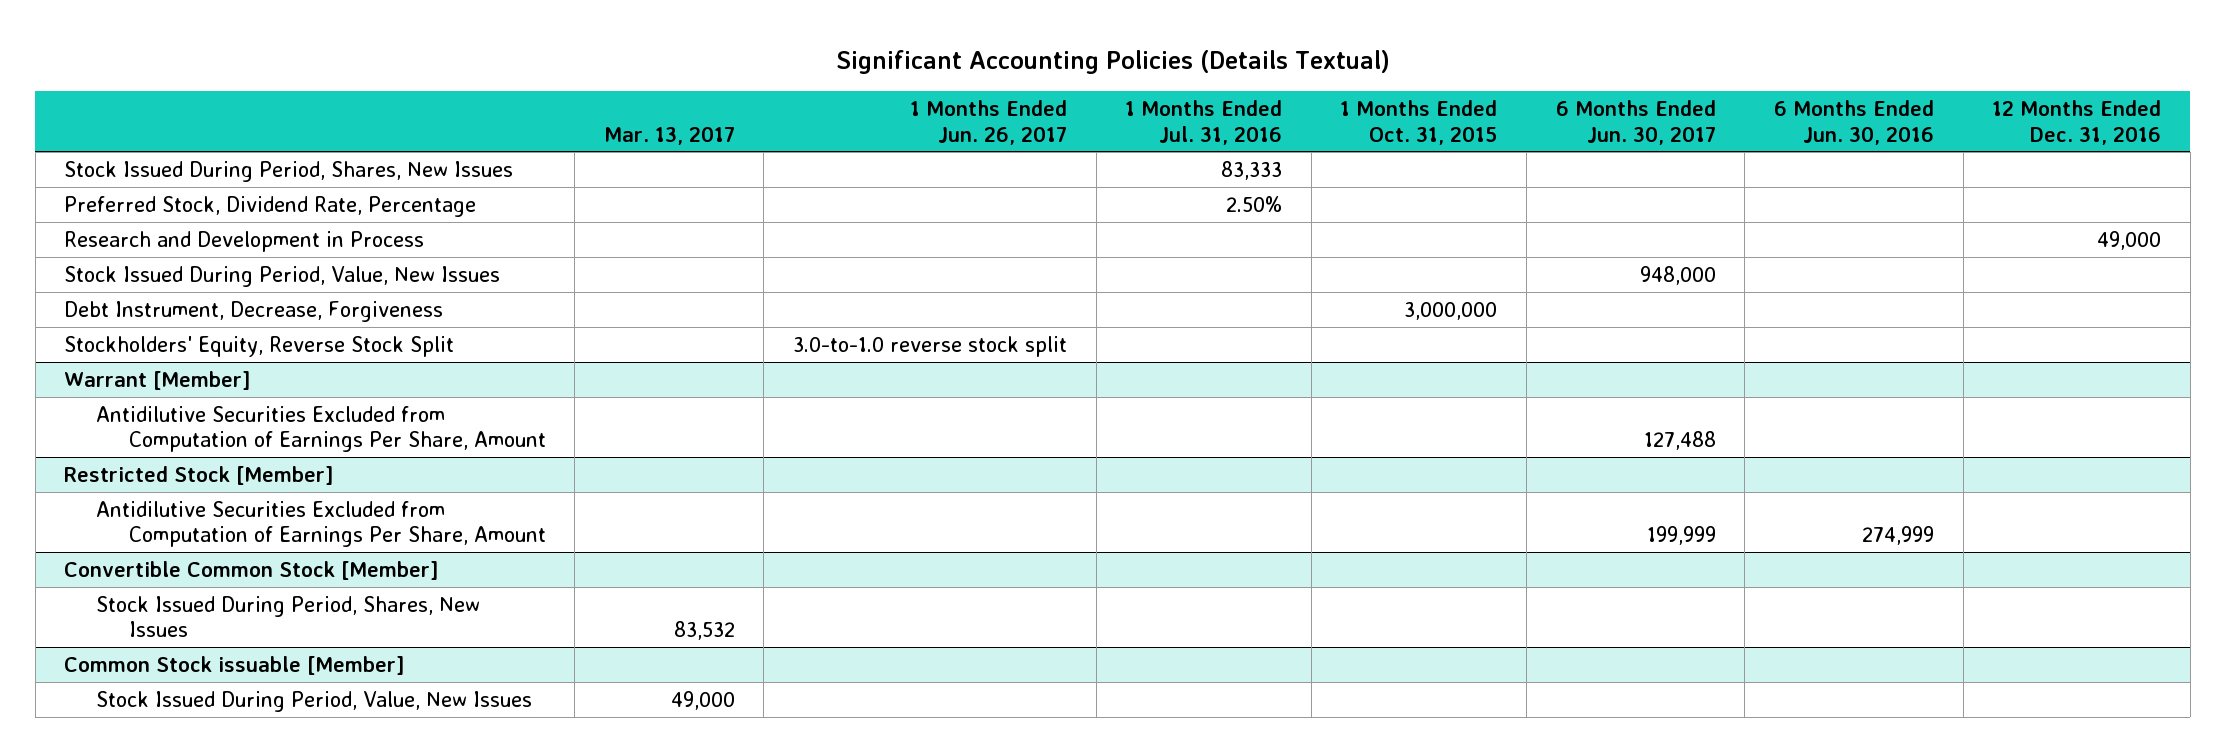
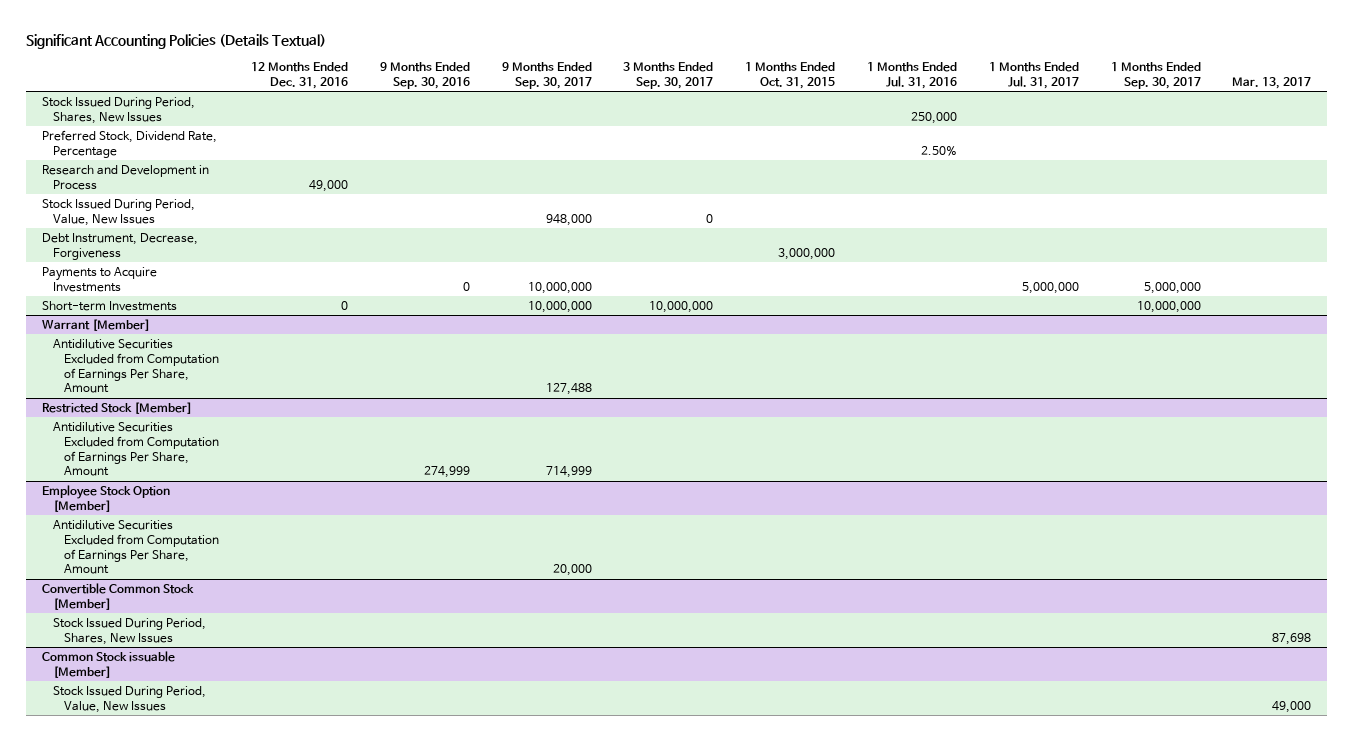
[909,99,1067,145] 1 Months Ended Jun. 26, 2017 -> none
[1555,99,1716,145] 6 Months Ended Jun. 30, 2017 -> none
[1773,99,1934,145] 6 Months Ended Jun. 30, 2016 -> none
none -> [379,62,470,90] 9 Months Ended Sep. 30, 2016
none -> [501,62,592,90] 9 Months Ended Sep. 30, 2017
none -> [623,62,714,90] 3 Months Ended Sep. 30, 2017
none -> [988,62,1079,90] 1 Months Ended Jul. 31, 2017
none -> [1110,62,1201,90] 1 Months Ended Sep. 30, 2017
[1221,160,1283,180] 83,333 -> [911,111,958,124] 250,000
[64,335,455,357] Stockholders' Equity, Reverse Stock Split -> none
none -> [42,267,158,292] Payments to Acquire Investments
none -> [42,301,178,312] Short-term Investments
none -> [42,485,171,512] Employee Stock Option [Member]
none -> [53,520,220,575] Antidilutive Securities Excluded from Computation of Earnings Per Share, Amount
[673,621,735,641] 83,532 -> [1272,632,1312,645] 87,698

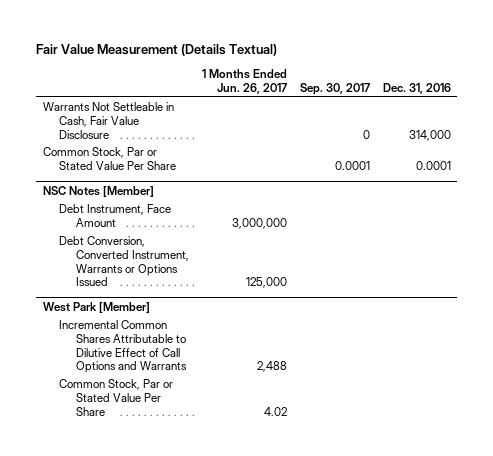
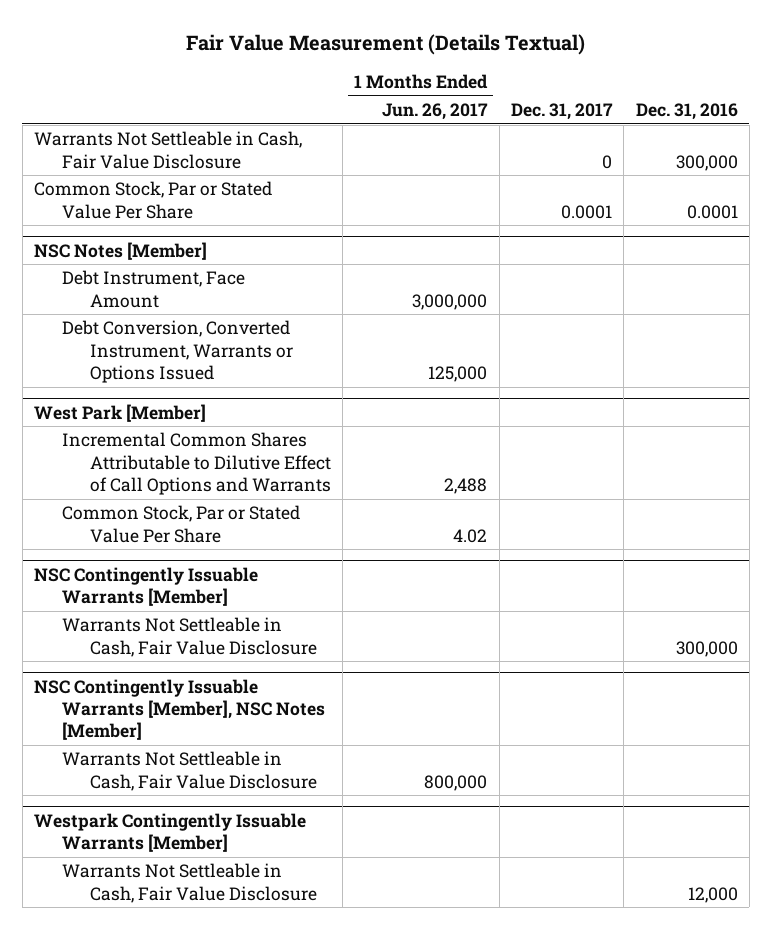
[299,82,370,95] Sep. 30, 2017 -> none
none -> [510,102,613,120] Dec. 31, 2017
[408,129,451,141] 314,000 -> [675,154,738,171] 300,000
none -> [34,566,259,606] NSC Contingently Issuable Warrants [Member]
none -> [61,617,317,657] Warrants Not Settleable in Cash, Fair Value Disclosure
none -> [34,678,325,740] NSC Contingently Issuable Warrants [Member], NSC Notes [Member]
none -> [61,751,317,791] Warrants Not Settleable in Cash, Fair Value Disclosure
none -> [34,812,307,852] Westpark Contingently Issuable Warrants [Member]
none -> [61,863,317,903] Warrants Not Settleable in Cash, Fair Value Disclosure

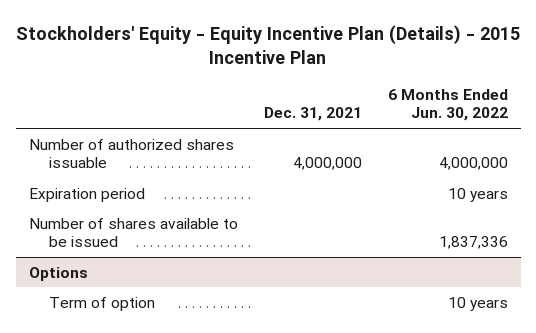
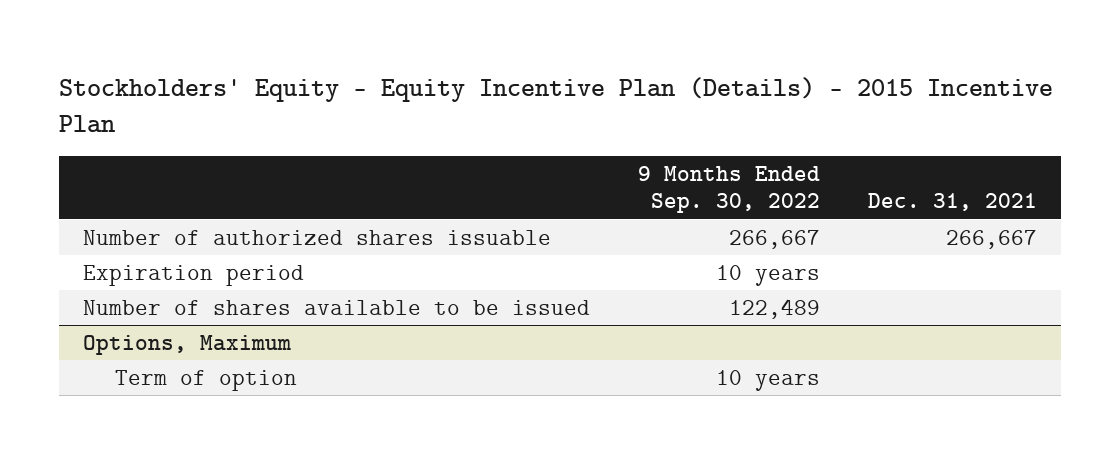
[387,88,508,122] 6 Months Ended Jun. 30, 2022 -> none
none -> [638,165,821,214] 9 Months Ended Sep. 30, 2022
[292,157,362,171] 4,000,000 -> [945,229,1037,249] 266,667
[28,266,88,281] Options -> [83,334,292,355] Options, Maximum

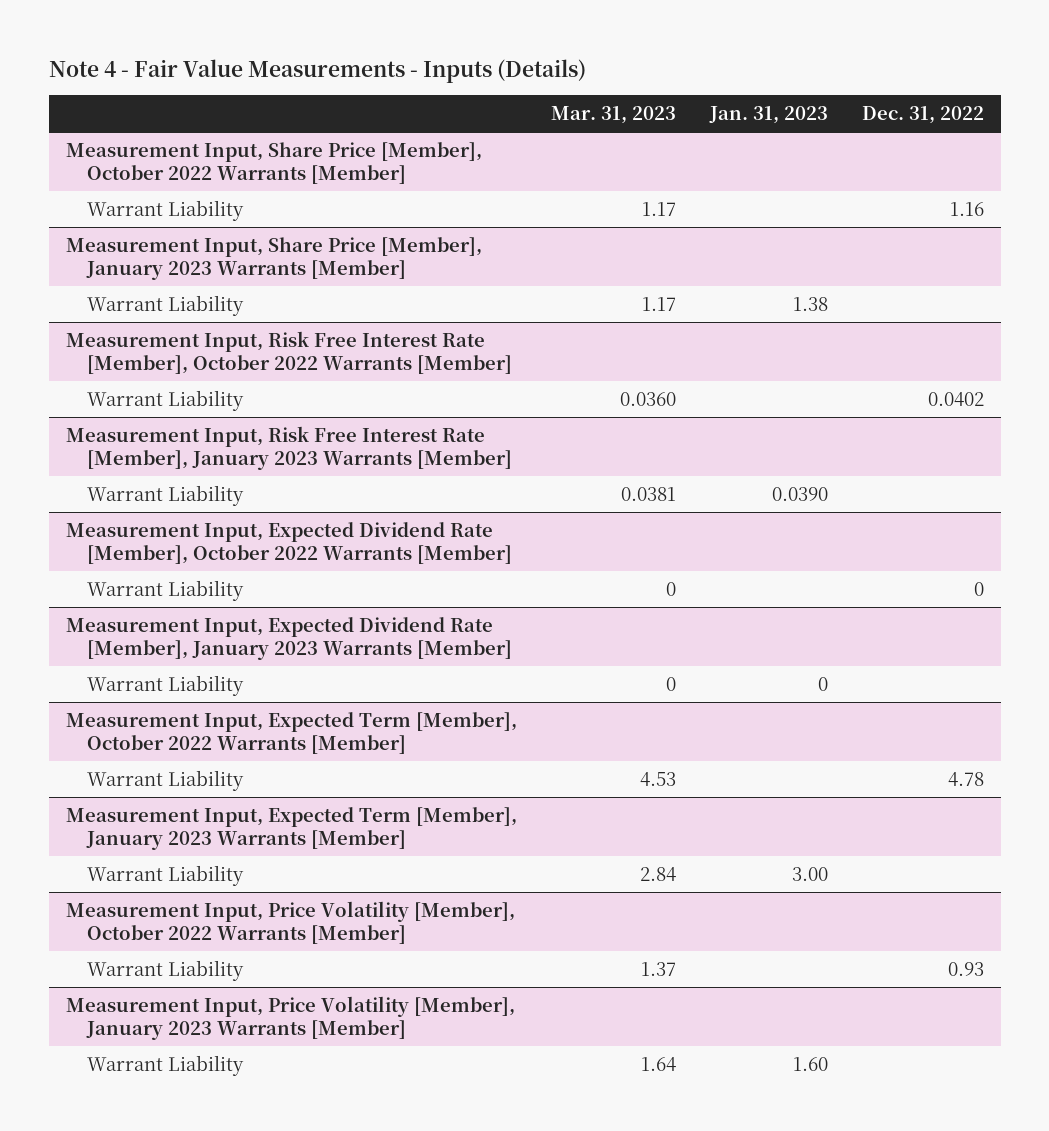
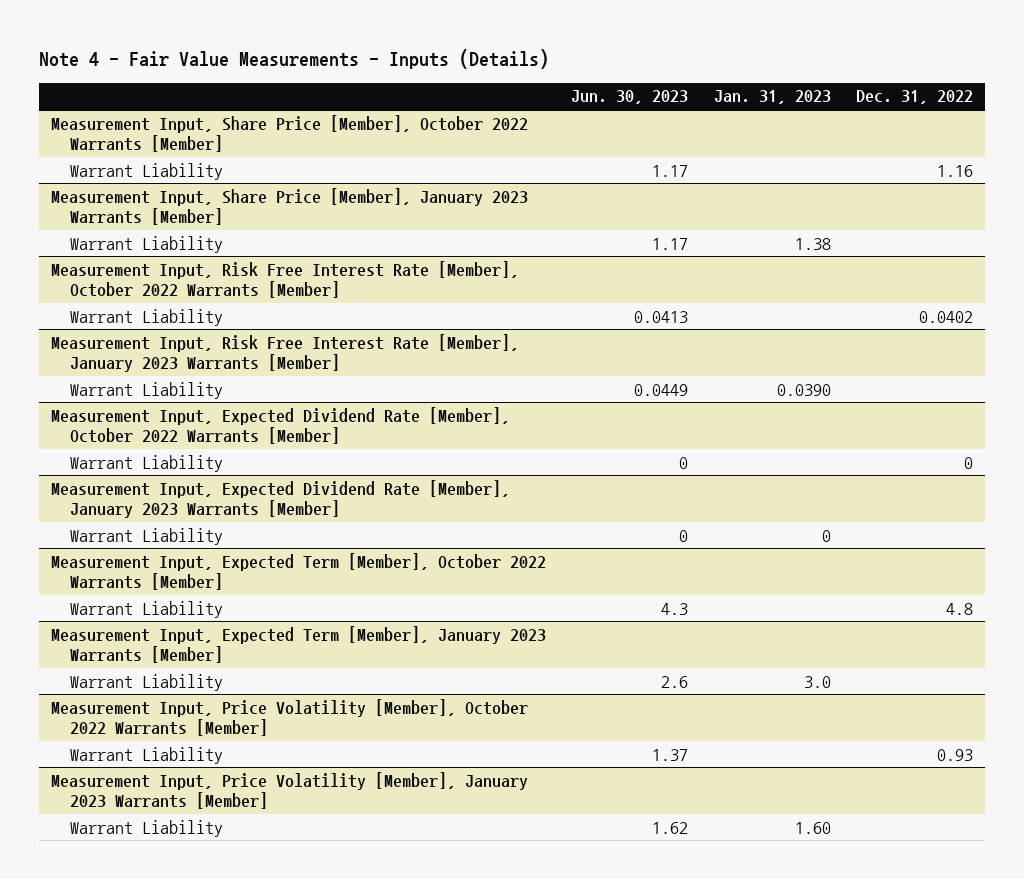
[550,106,676,125] Mar. 31, 2023 -> none
none -> [571,90,689,105] Jun. 30, 2023
[947,771,984,786] 4.78 -> [945,602,973,615] 4.8
[791,866,828,881] 3.00 -> [803,675,831,688] 3.0

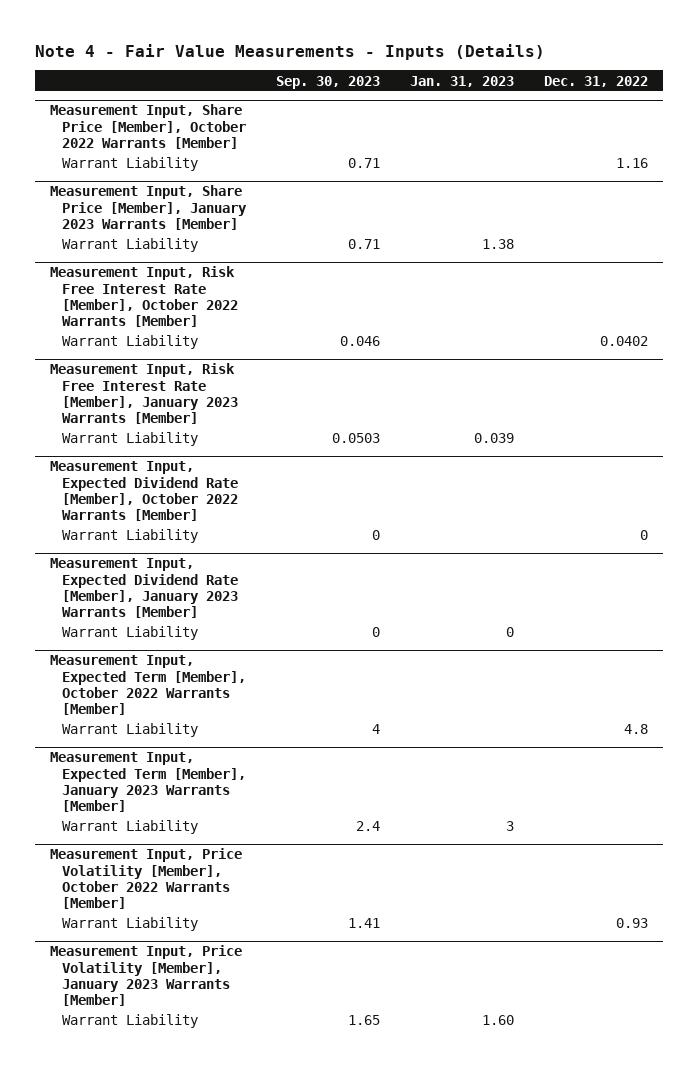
[571,90,689,105] Jun. 30, 2023 -> none
none -> [275,75,380,89] Sep. 30, 2023
[776,383,831,396] 0.0390 -> [473,433,514,444] 0.039
[803,675,831,688] 3.0 -> [505,821,514,832] 3

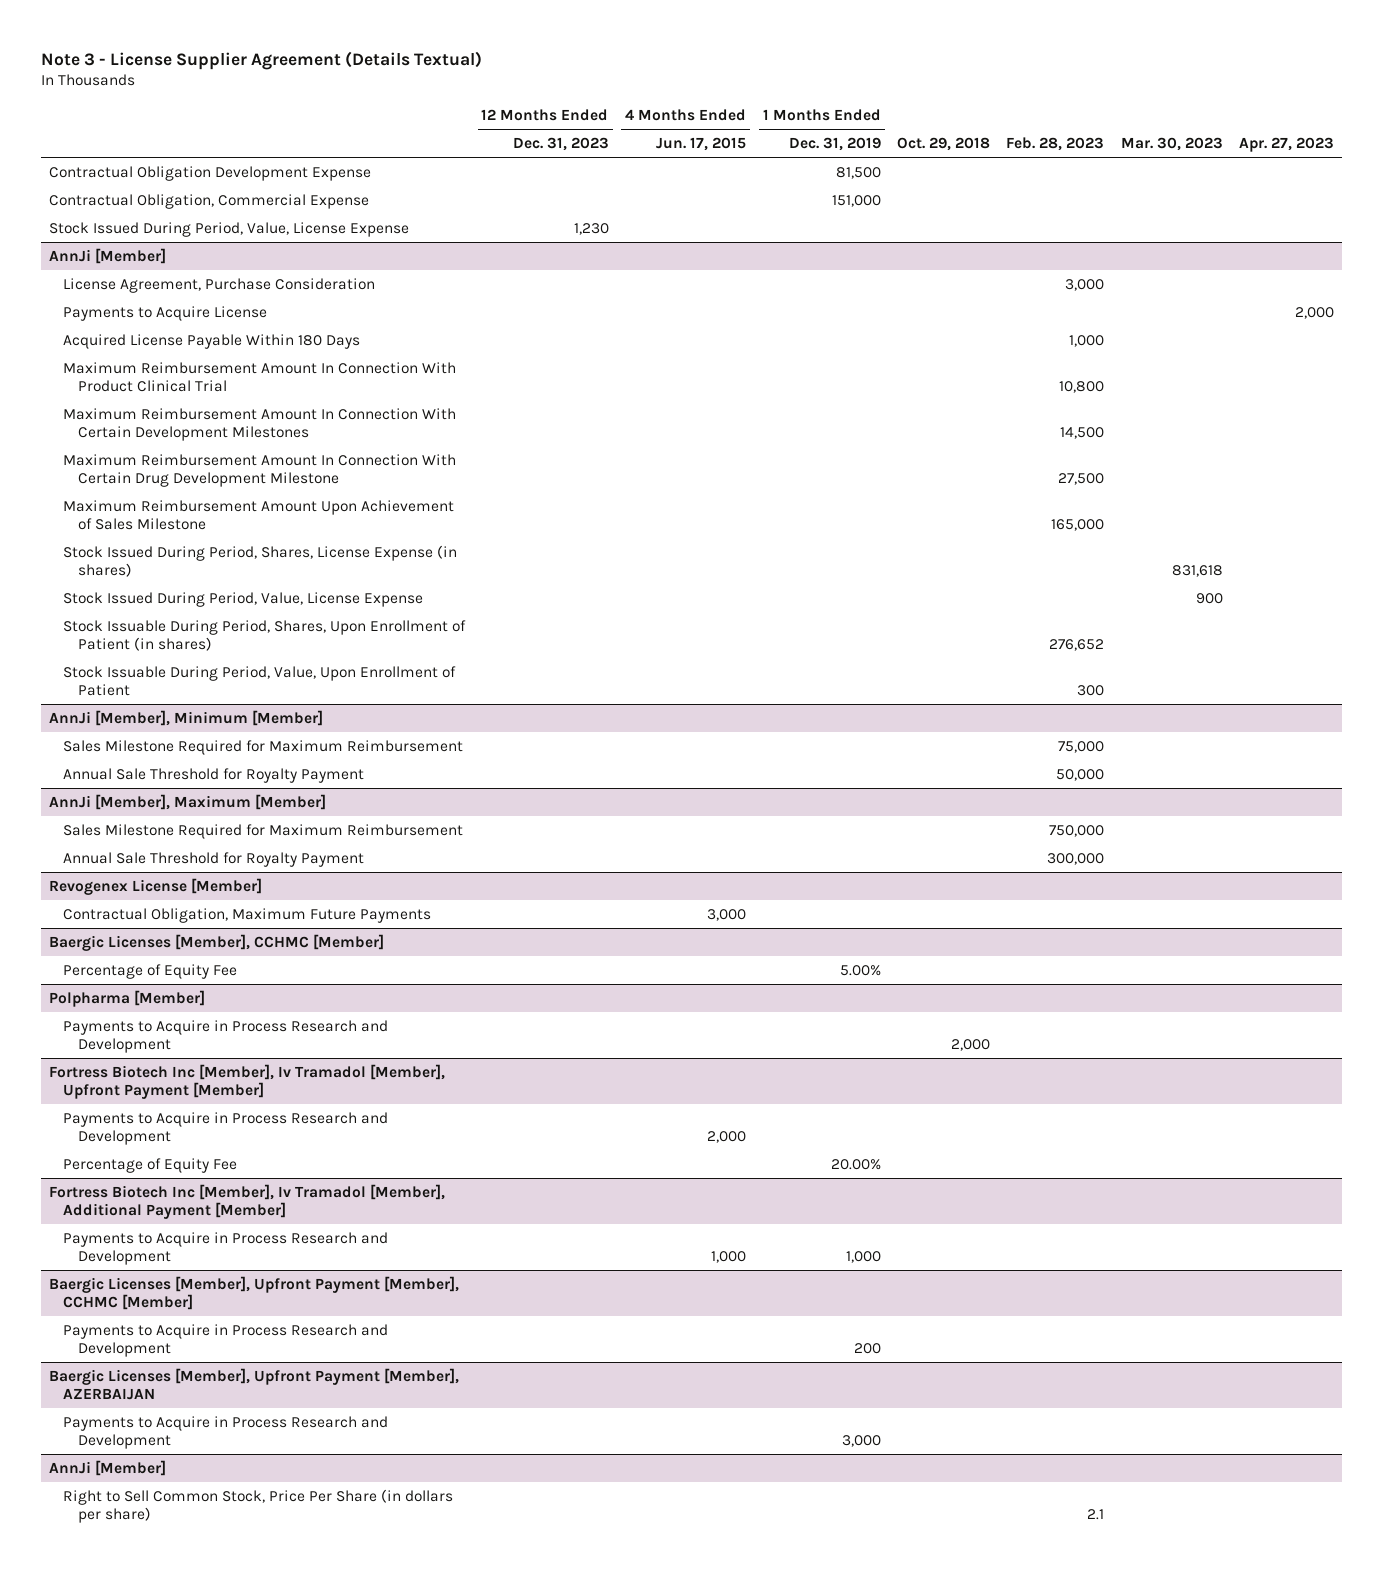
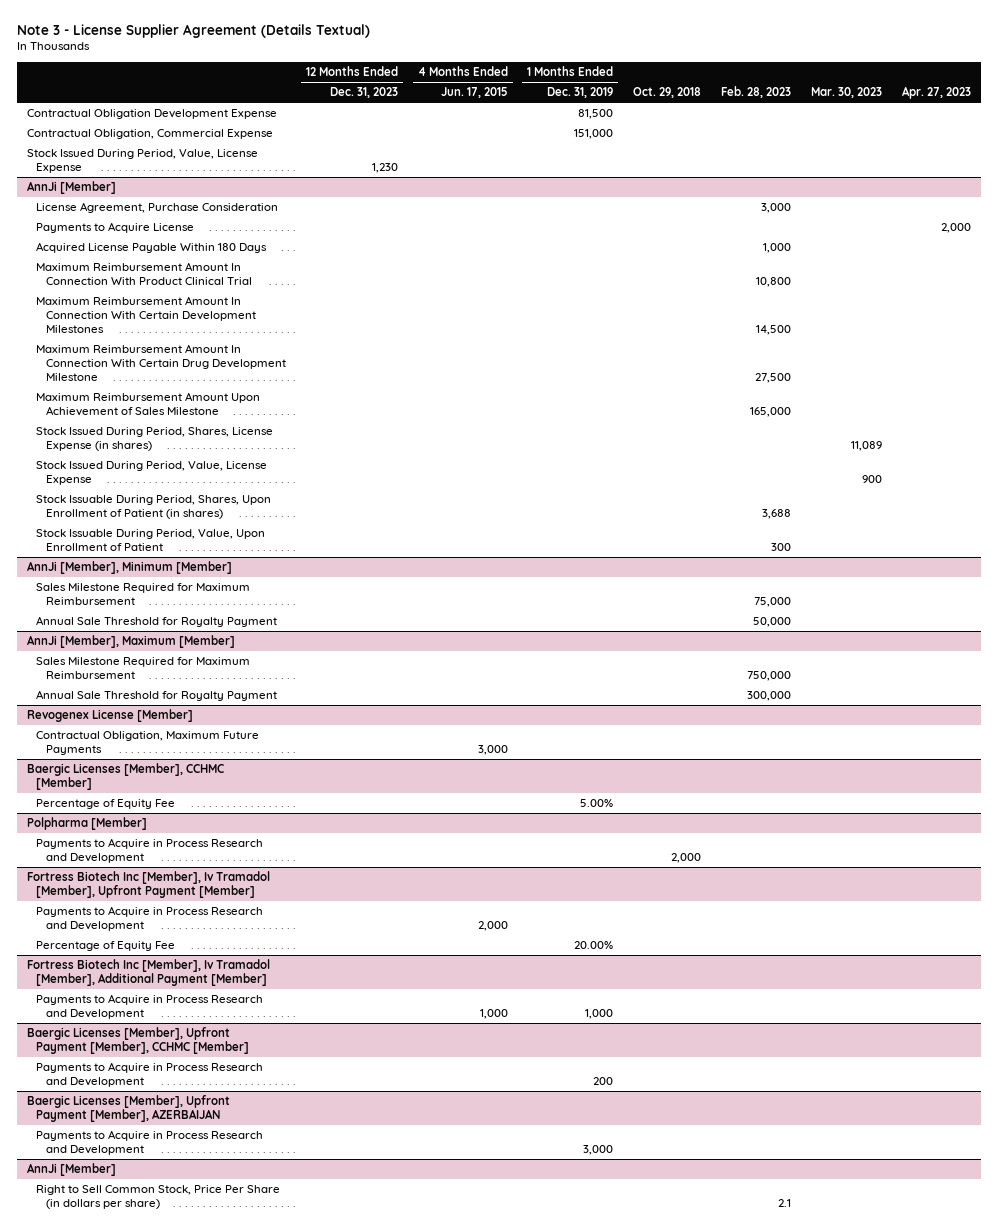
[1171,565,1223,578] 831,618 -> [850,441,882,452] 11,089
[1049,639,1105,652] 276,652 -> [762,509,792,520] 3,688

